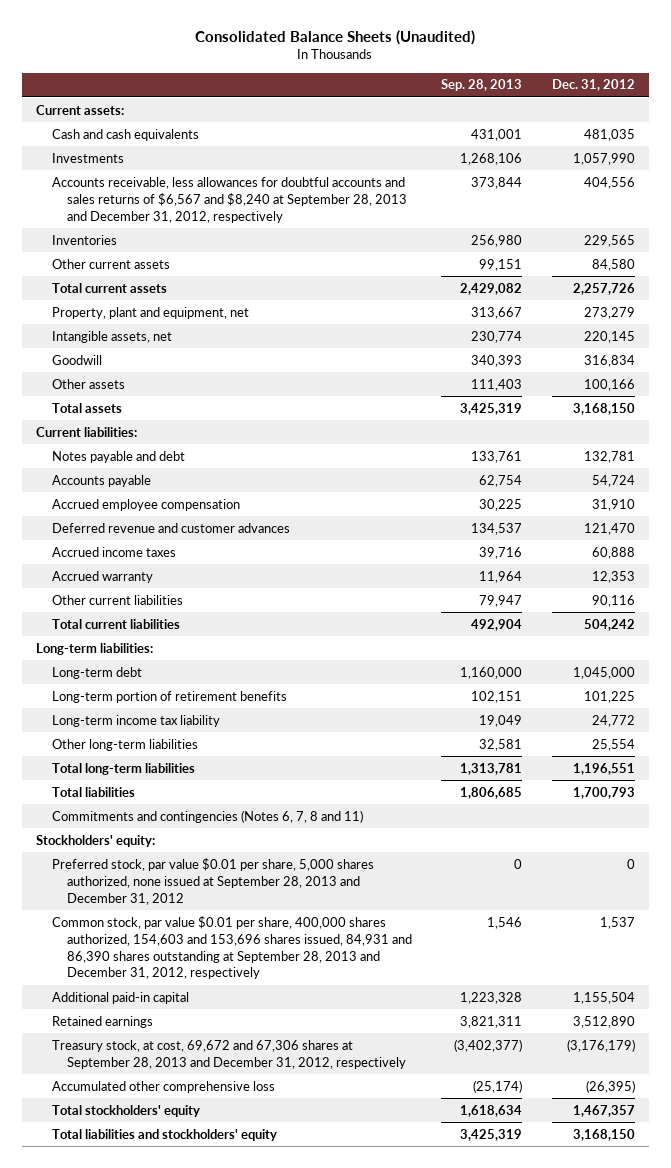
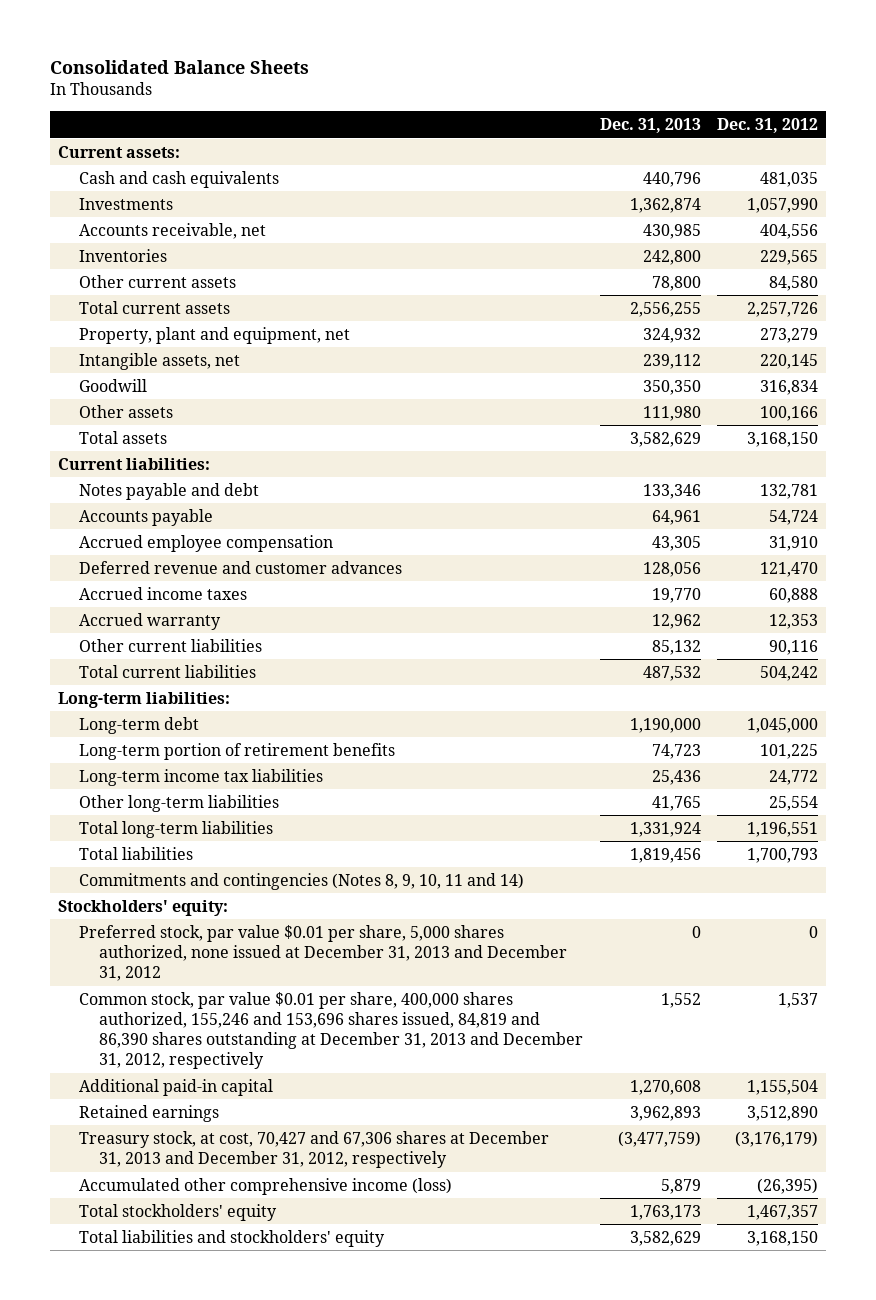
[195,29,476,45] Consolidated Balance Sheets (Unaudited) -> [49,60,309,75] Consolidated Balance Sheets
[441,79,523,92] Sep. 28, 2013 -> none
none -> [599,118,701,134] Dec. 31, 2013
[51,176,408,223] Accounts receivable, less allowances for doubtful accounts and sales returns of $6,567 and $8,240 at September 28, 2013 and December 31, 2012, respectively -> [78,222,266,239] Accounts receivable, net
[51,714,220,727] Long-term income tax liability -> [78,768,323,786] Long-term income tax liabilities
[51,809,363,823] Commitments and contingencies (Notes 6, 7, 8 and 11) -> [78,872,524,890] Commitments and contingencies (Notes 8, 9, 10, 11 and 14)
[51,857,374,905] Preferred stock, par value $0.01 per share, 5,000 shares authorized, none issued at September 28, 2013 and December 31, 2012 -> [78,924,568,982] Preferred stock, par value $0.01 per share, 5,000 shares authorized, none issued at December 31, 2013 and December 31, 2012
[51,915,413,980] Common stock, par value $0.01 per share, 400,000 shares authorized, 154,603 and 153,696 shares issued, 84,931 and 86,390 shares outstanding at September 28, 2013 and December 31, 2012, respectively -> [78,991,584,1070] Common stock, par value $0.01 per share, 400,000 shares authorized, 155,246 and 153,696 shares issued, 84,819 and 86,390 shares outstanding at December 31, 2013 and December 31, 2012, respectively
[51,1039,407,1069] Treasury stock, at cost, 69,672 and 67,306 shares at September 28, 2013 and December 31, 2012, respectively -> [78,1130,549,1168] Treasury stock, at cost, 70,427 and 67,306 shares at December 31, 2013 and December 31, 2012, respectively
[51,1080,275,1093] Accumulated other comprehensive loss -> [78,1177,452,1195] Accumulated other comprehensive income (loss)

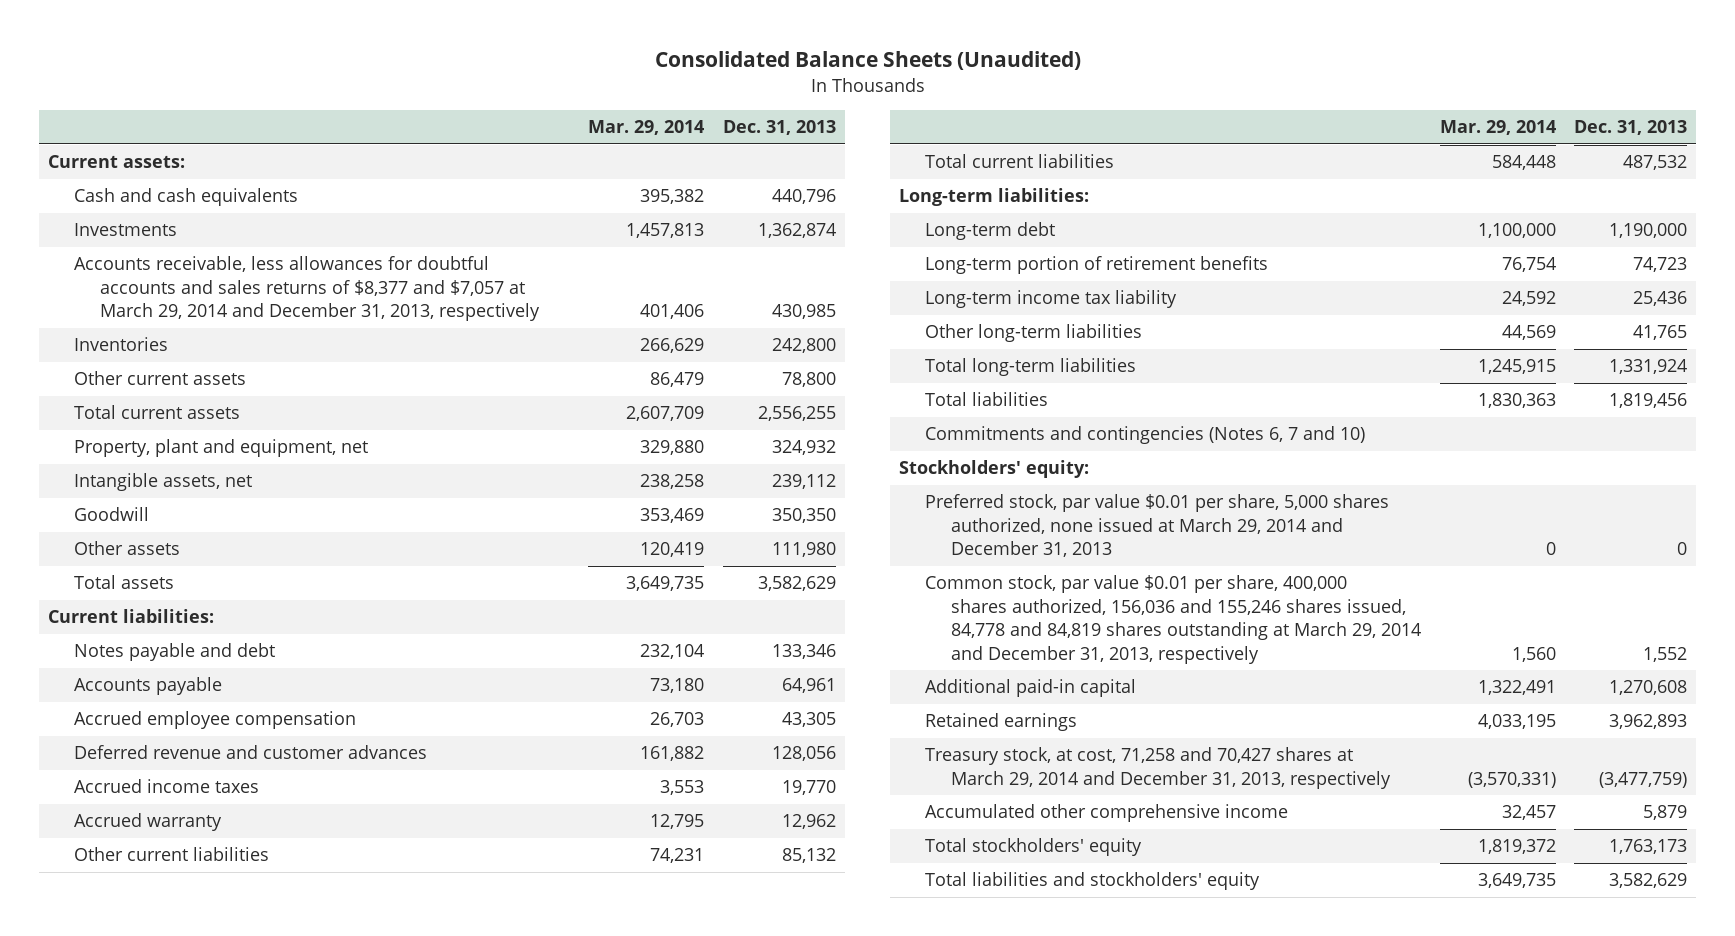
[49,60,309,75] Consolidated Balance Sheets -> [654,51,1081,71] Consolidated Balance Sheets (Unaudited)
[716,118,818,134] Dec. 31, 2012 -> none
none -> [588,120,705,136] Mar. 29, 2014
[78,222,266,239] Accounts receivable, net -> [74,256,541,322] Accounts receivable, less allowances for doubtful accounts and sales returns of $8,377 and $7,057 at March 29, 2014 and December 31, 2013, respectively
[78,768,323,786] Long-term income tax liabilities -> [925,290,1178,309] Long-term income tax liability
[78,872,524,890] Commitments and contingencies (Notes 8, 9, 10, 11 and 14) -> [925,426,1366,445] Commitments and contingencies (Notes 6, 7 and 10)
[78,924,568,982] Preferred stock, par value $0.01 per share, 5,000 shares authorized, none issued at December 31, 2013 and December 31, 2012 -> [925,494,1390,558] Preferred stock, par value $0.01 per share, 5,000 shares authorized, none issued at March 29, 2014 and December 31, 2013
[78,991,584,1070] Common stock, par value $0.01 per share, 400,000 shares authorized, 155,246 and 153,696 shares issued, 84,819 and 86,390 shares outstanding at December 31, 2013 and December 31, 2012, respectively -> [925,575,1422,664] Common stock, par value $0.01 per share, 400,000 shares authorized, 156,036 and 155,246 shares issued, 84,778 and 84,819 shares outstanding at March 29, 2014 and December 31, 2013, respectively
[78,1130,549,1168] Treasury stock, at cost, 70,427 and 67,306 shares at December 31, 2013 and December 31, 2012, respectively -> [925,747,1392,789] Treasury stock, at cost, 71,258 and 70,427 shares at March 29, 2014 and December 31, 2013, respectively
[78,1177,452,1195] Accumulated other comprehensive income (loss) -> [925,804,1289,823] Accumulated other comprehensive income

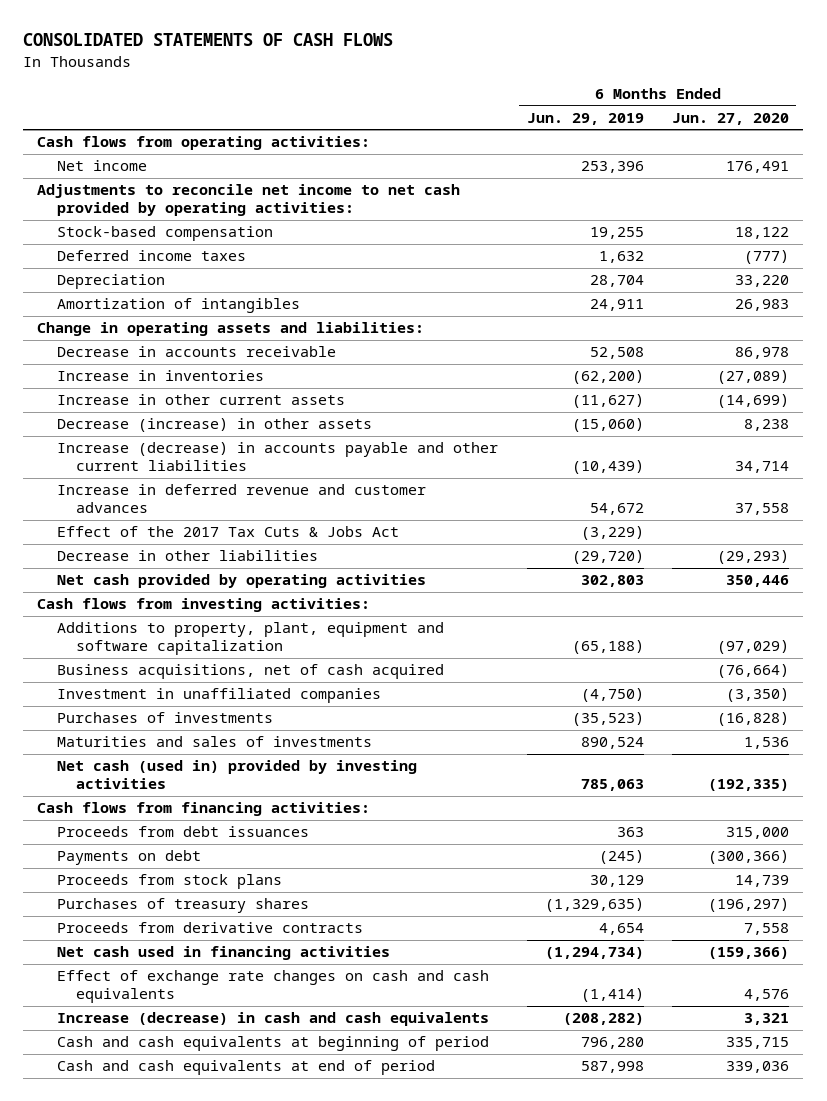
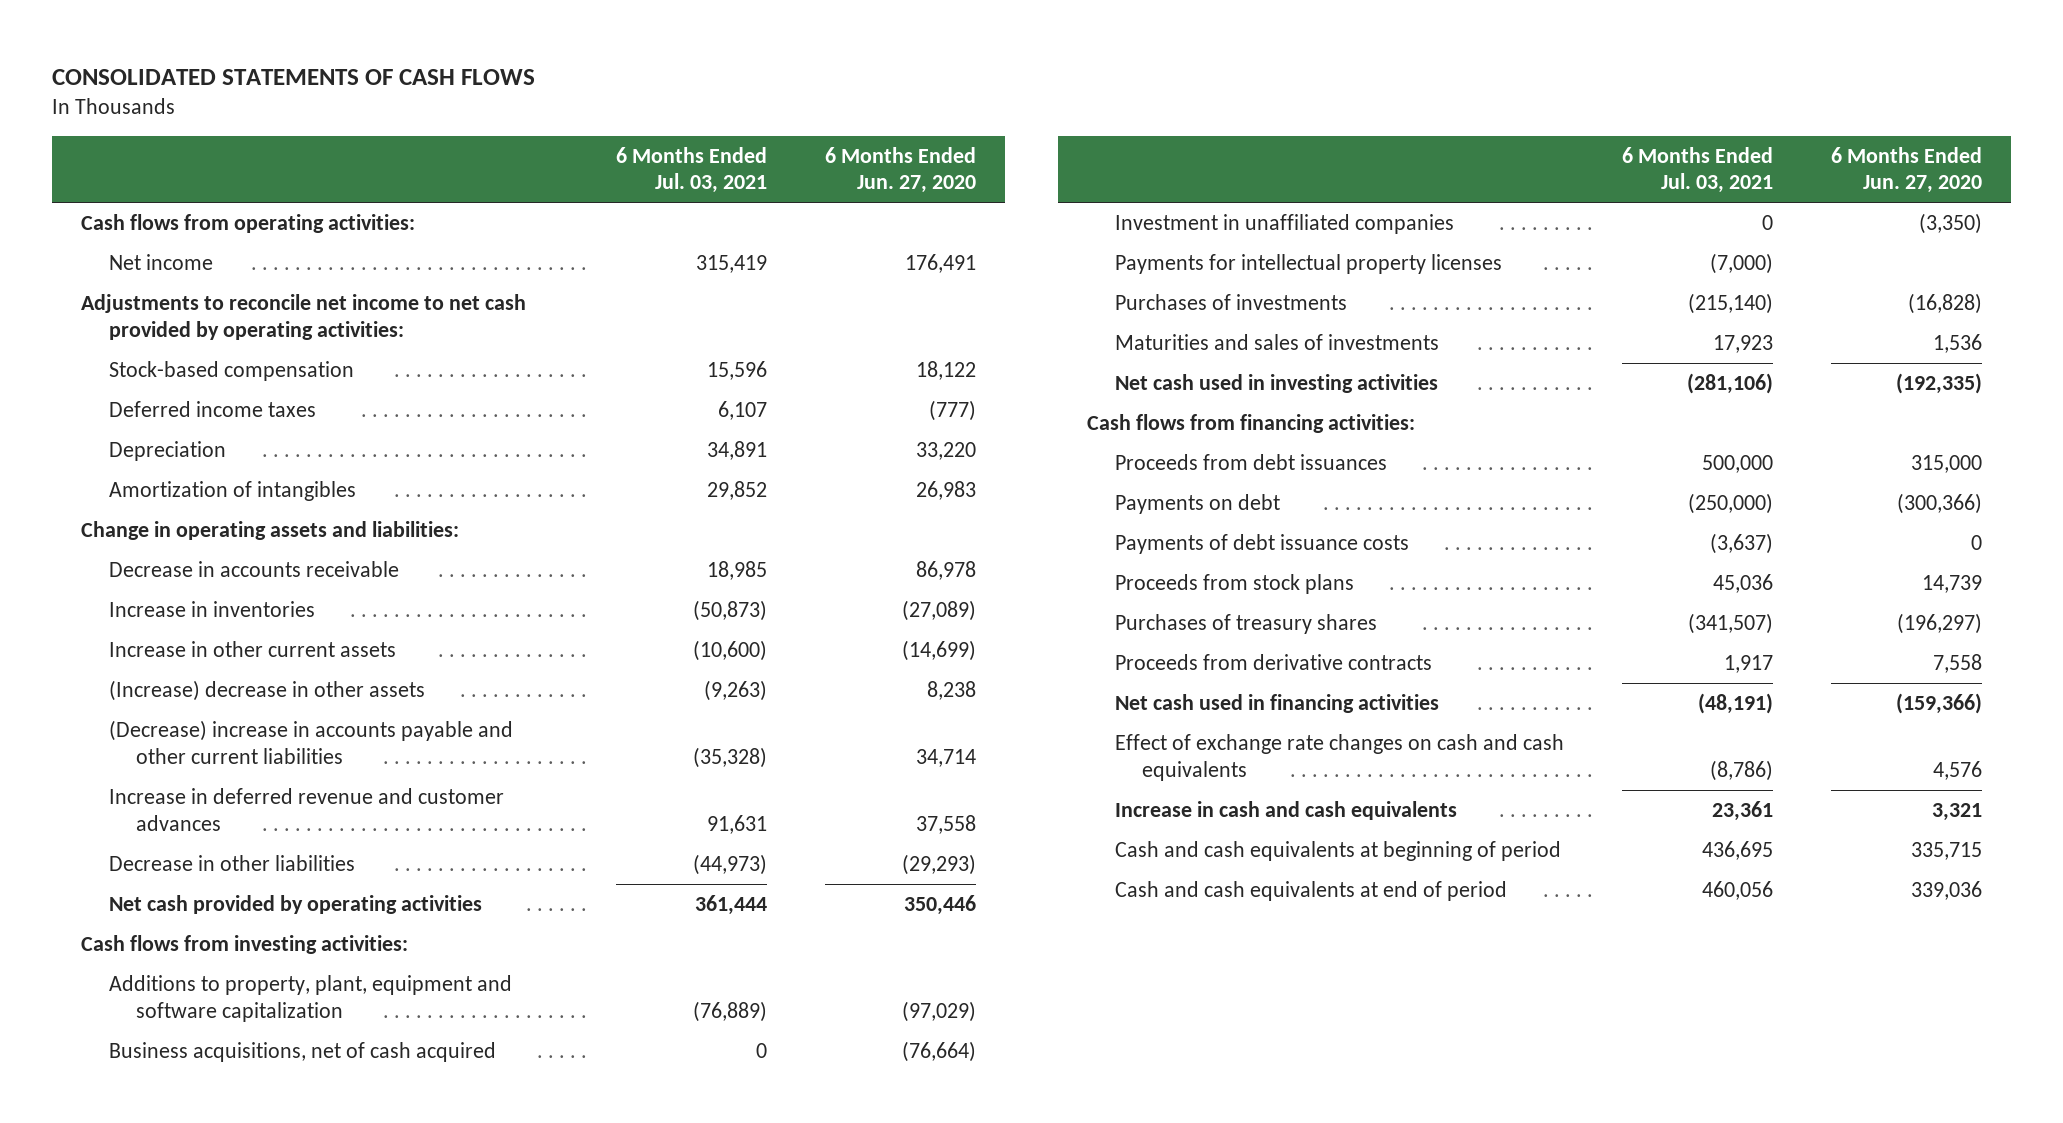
[526,112,644,125] Jun. 29, 2019 -> none
none -> [615,146,767,194] 6 Months Ended Jul. 03, 2021
[56,418,372,433] Decrease (increase) in other assets -> [108,680,425,702] (Increase) decrease in other assets
[56,442,498,472] Increase (decrease) in accounts payable and other current liabilities -> [108,720,513,764] (Decrease) increase in accounts payable and other current liabilities
[56,526,399,538] Effect of the 2017 Tax Cuts & Jobs Act -> none
none -> [1114,254,1502,275] Payments for intellectual property licenses
[56,760,417,790] Net cash (used in) provided by investing activities -> [1114,374,1438,394] Net cash used in investing activities
none -> [1114,534,1409,555] Payments of debt issuance costs
[56,1012,489,1027] Increase (decrease) in cash and cash equivalents -> [1114,801,1457,821] Increase in cash and cash equivalents

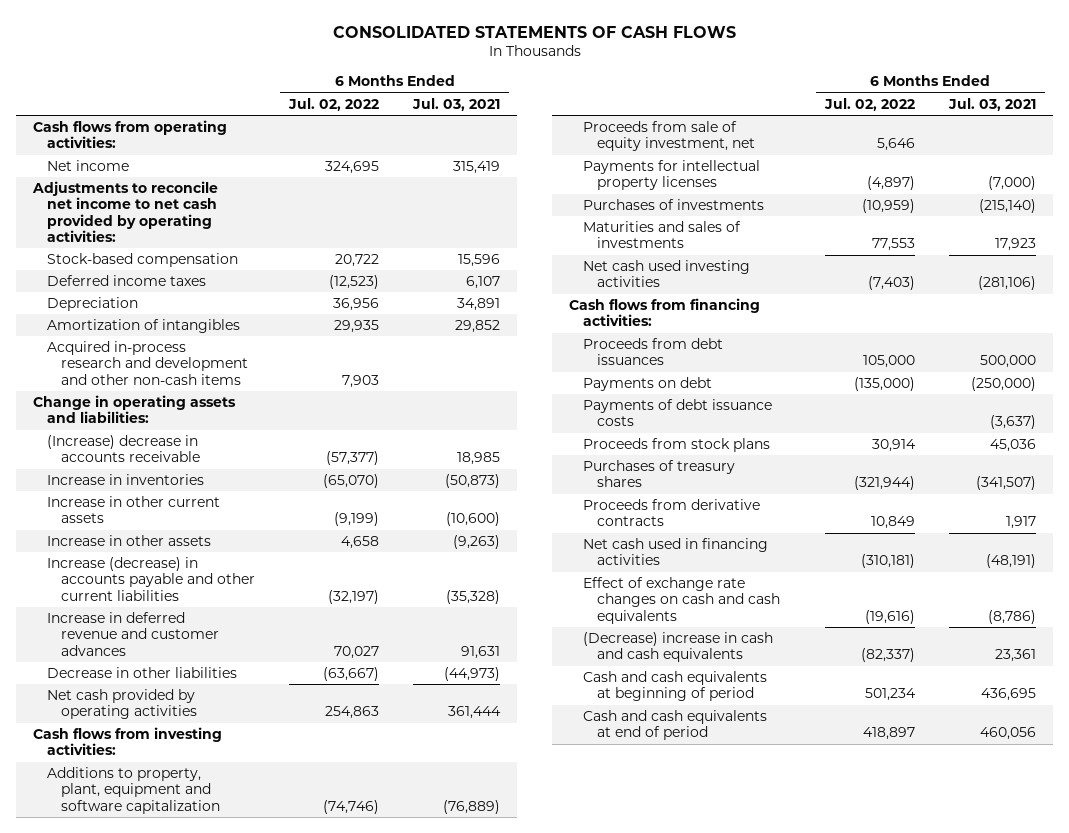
[824,146,976,194] 6 Months Ended Jun. 27, 2020 -> none
none -> [287,97,379,111] Jul. 02, 2022
none -> [47,341,248,385] Acquired in-process research and development and other non-cash items
[108,561,399,578] Decrease in accounts receivable -> [47,435,200,463] (Increase) decrease in accounts receivable
[108,680,425,702] (Increase) decrease in other assets -> [47,535,212,547] Increase in other assets
[108,720,513,764] (Decrease) increase in accounts payable and other current liabilities -> [47,557,255,601] Increase (decrease) in accounts payable and other current liabilities
[108,1042,496,1063] Business acquisitions, net of cash acquired -> none
[1114,214,1454,235] Investment in unaffiliated companies -> none
none -> [582,121,755,152] Proceeds from sale of equity investment, net
[1114,374,1438,394] Net cash used in investing activities -> [582,260,750,288] Net cash used investing activities
[1114,801,1457,821] Increase in cash and cash equivalents -> [582,632,773,663] (Decrease) increase in cash and cash equivalents

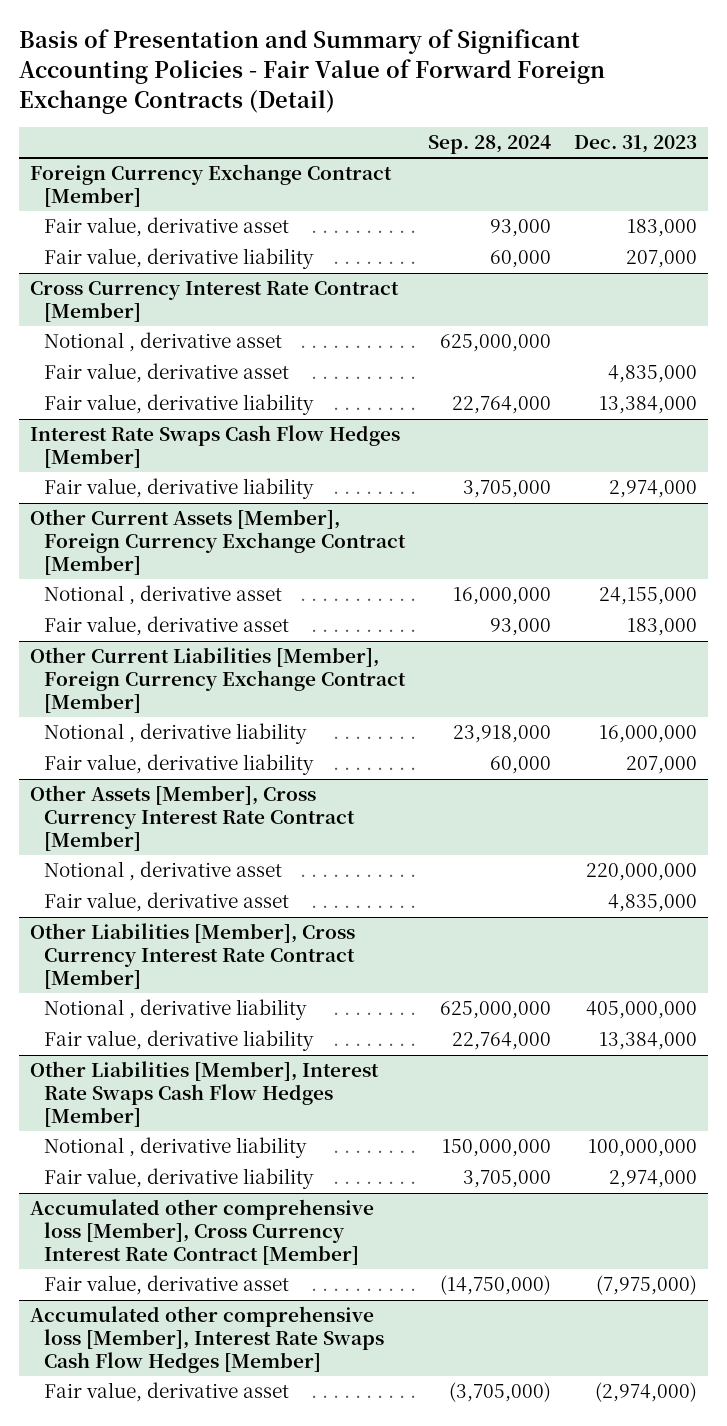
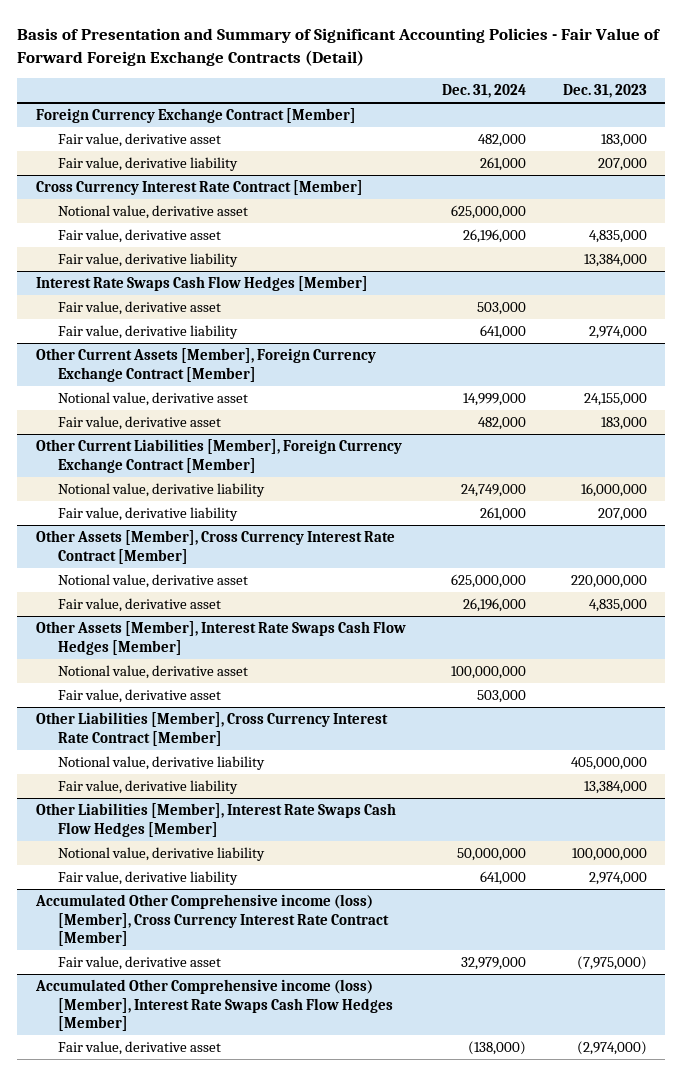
[427,134,551,154] Sep. 28, 2024 -> none
none -> [442,84,527,99] Dec. 31, 2024
[43,332,282,353] Notional , derivative asset -> [57,205,248,220] Notional value, derivative asset
none -> [57,301,221,316] Fair value, derivative asset
[43,585,282,606] Notional , derivative asset -> [57,392,248,407] Notional value, derivative asset
[43,723,307,745] Notional , derivative liability -> [57,483,265,498] Notional value, derivative liability
[43,861,282,882] Notional , derivative asset -> [57,574,248,589] Notional value, derivative asset
none -> [35,621,406,655] Other Assets [Member], Interest Rate Swaps Cash Flow Hedges [Member]
none -> [57,665,248,680] Notional value, derivative asset
none -> [57,689,221,704] Fair value, derivative asset
[43,999,307,1021] Notional , derivative liability -> [57,756,265,771] Notional value, derivative liability
[43,1137,307,1159] Notional , derivative liability -> [57,847,265,862] Notional value, derivative liability
[30,1199,375,1265] Accumulated other comprehensive loss [Member], Cross Currency Interest Rate Contract [Member] -> [34,894,389,947] Accumulated Other Comprehensive income (loss) [Member], Cross Currency Interest Rate Contract [Member]
[30,1306,384,1373] Accumulated other comprehensive loss [Member], Interest Rate Swaps Cash Flow Hedges [Member] -> [34,979,393,1032] Accumulated Other Comprehensive income (loss) [Member], Interest Rate Swaps Cash Flow Hedges [Member]

